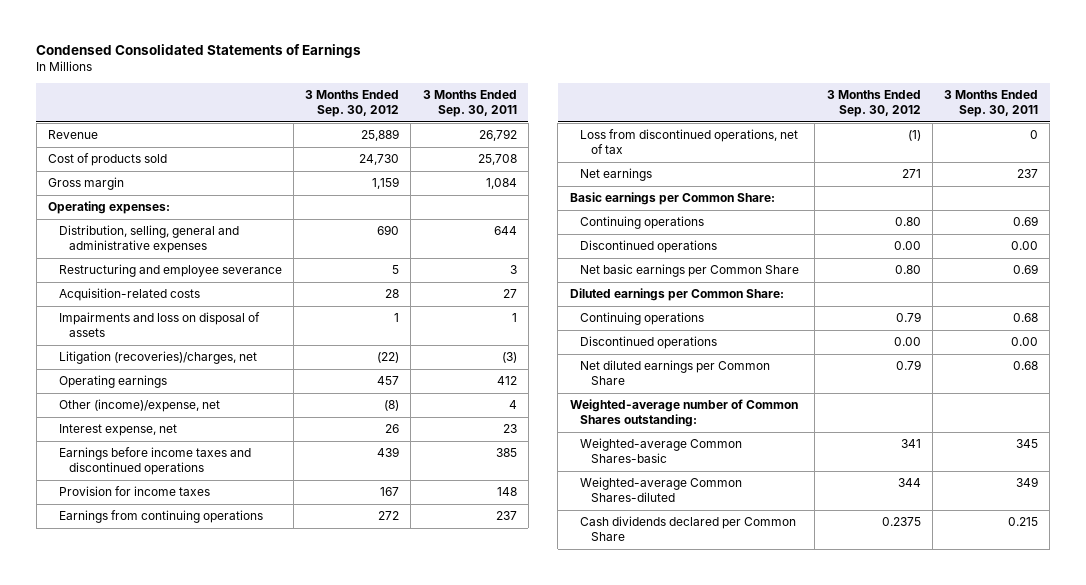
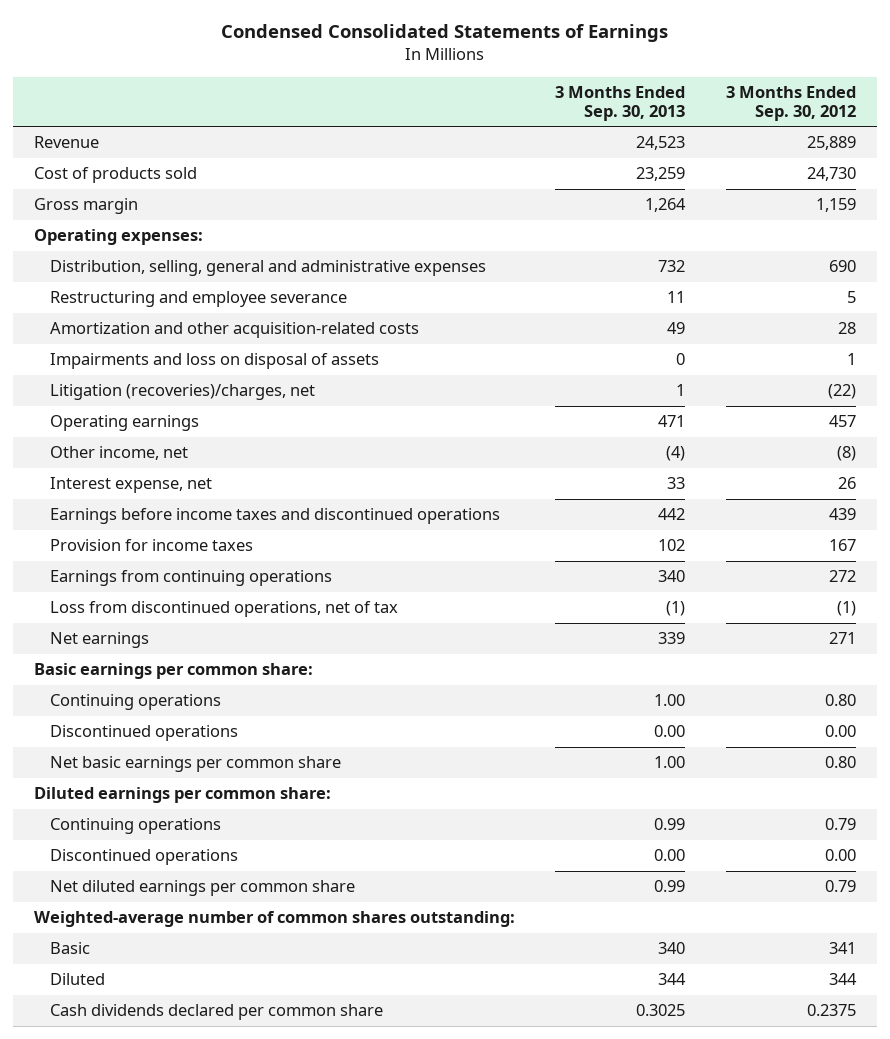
[422,89,517,117] 3 Months Ended Sep. 30, 2011 -> none
none -> [555,85,686,121] 3 Months Ended Sep. 30, 2013
[58,288,200,302] Acquisition-related costs -> [49,322,419,339] Amortization and other acquisition-related costs
[58,399,220,413] Other (income)/expense, net -> [49,446,188,461] Other income, net
[569,192,775,206] Basic earnings per Common Share: -> [33,663,313,680] Basic earnings per common share:
[580,264,800,278] Net basic earnings per Common Share -> [49,756,341,773] Net basic earnings per common share
[569,288,784,302] Diluted earnings per Common Share: -> [33,787,331,804] Diluted earnings per common share:
[580,360,771,386] Net diluted earnings per Common Share -> [49,880,355,897] Net diluted earnings per common share
[569,399,798,428] Weighted-average number of Common Shares outstanding: -> [33,911,515,928] Weighted-average number of common shares outstanding:
[580,438,743,464] Weighted-average Common Shares-basic -> [49,942,90,955] Basic
[580,477,743,503] Weighted-average Common Shares-diluted -> [49,973,105,986] Diluted
[580,516,797,542] Cash dividends declared per Common Share -> [49,1004,383,1021] Cash dividends declared per common share

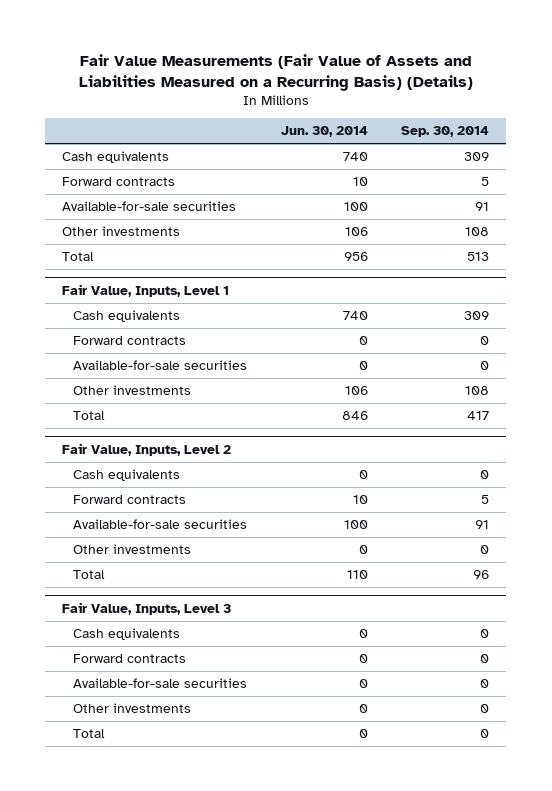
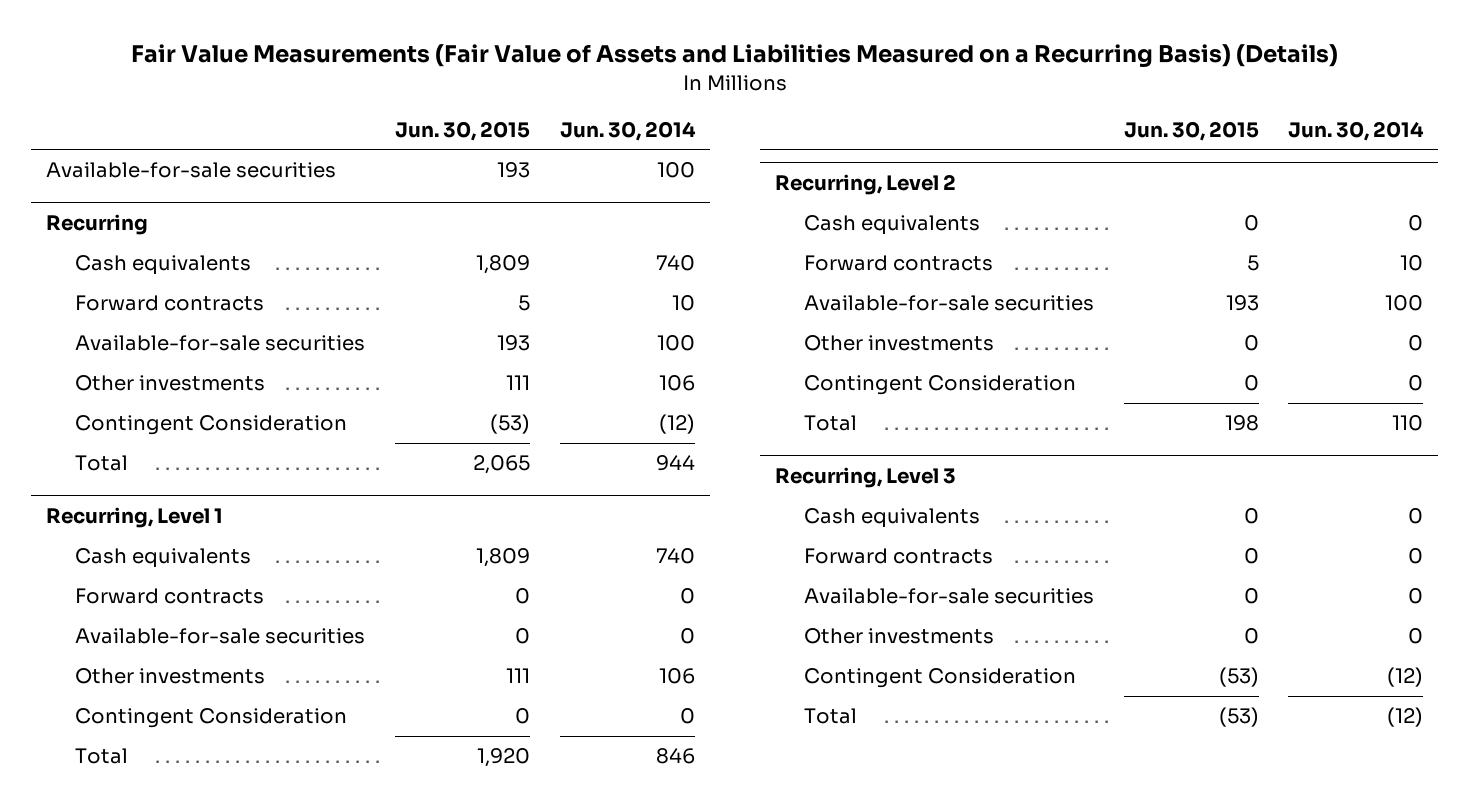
[401,126,490,138] Sep. 30, 2014 -> none
none -> [395,120,531,141] Jun. 30, 2015
none -> [46,162,337,179] Available-for-sale securities
none -> [46,214,149,236] Recurring
[62,283,230,297] Fair Value, Inputs, Level 1 -> none
none -> [75,415,348,436] Contingent Consideration
[343,252,368,262] 956 -> [655,455,695,472] 944
none -> [46,507,224,529] Recurring, Level 1
none -> [75,708,348,729] Contingent Consideration
[62,442,232,456] Fair Value, Inputs, Level 2 -> none
none -> [774,174,956,196] Recurring, Level 2
none -> [803,375,1076,396] Contingent Consideration
[62,601,232,615] Fair Value, Inputs, Level 3 -> none
none -> [774,467,956,489] Recurring, Level 3
none -> [803,668,1076,689] Contingent Consideration
[358,729,368,739] 0 -> [1387,707,1424,728] (12)

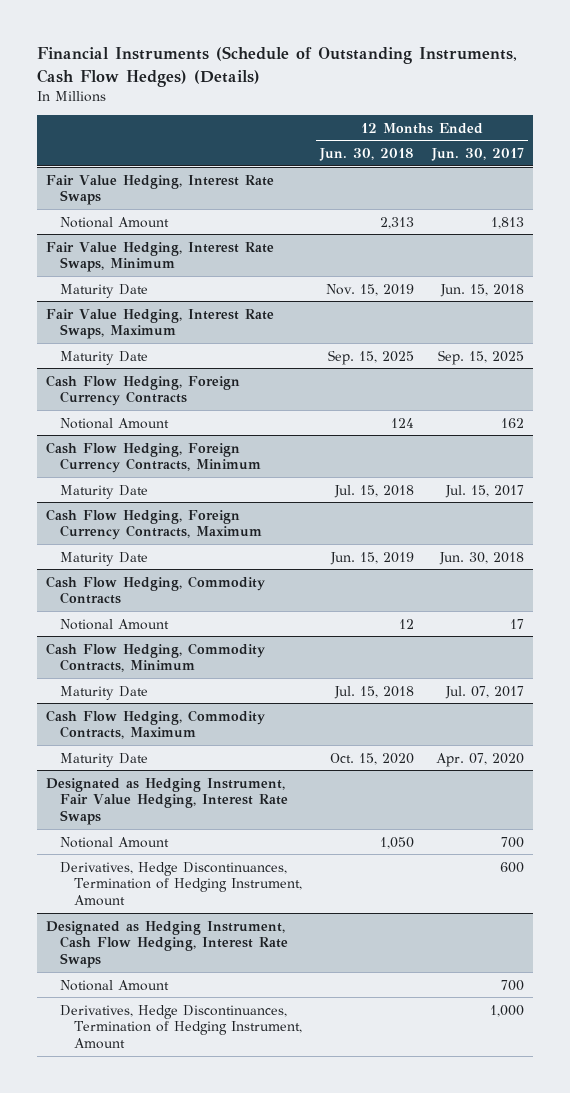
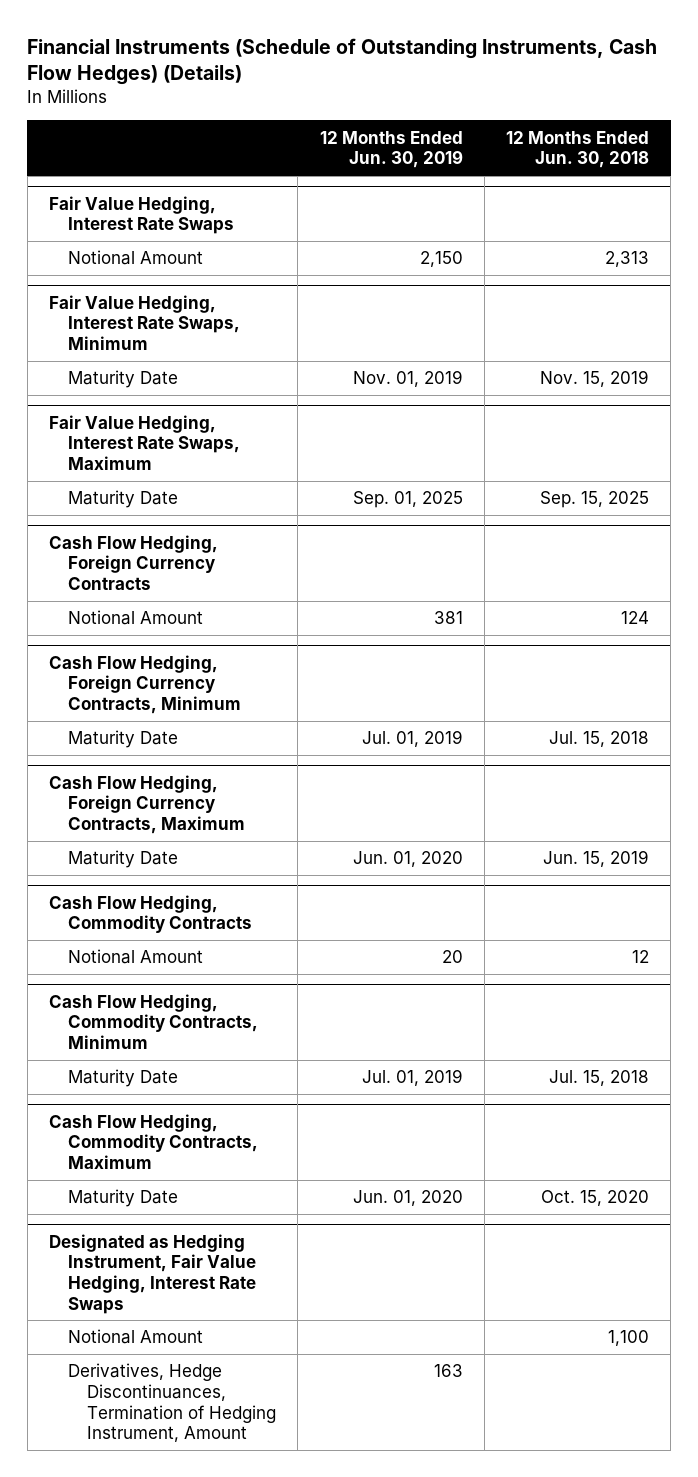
[431,148,525,162] Jun. 30, 2017 -> none
none -> [319,130,463,169] 12 Months Ended Jun. 30, 2019
[60,861,303,906] Derivatives, Hedge Discontinuances, Termination of Hedging Instrument, Amount -> none
[46,920,289,968] Designated as Hedging Instrument, Cash Flow Hedging, Interest Rate Swaps -> none
[60,979,170,991] Notional Amount -> none
[380,836,415,849] 1,050 -> [608,1330,650,1347] 1,100

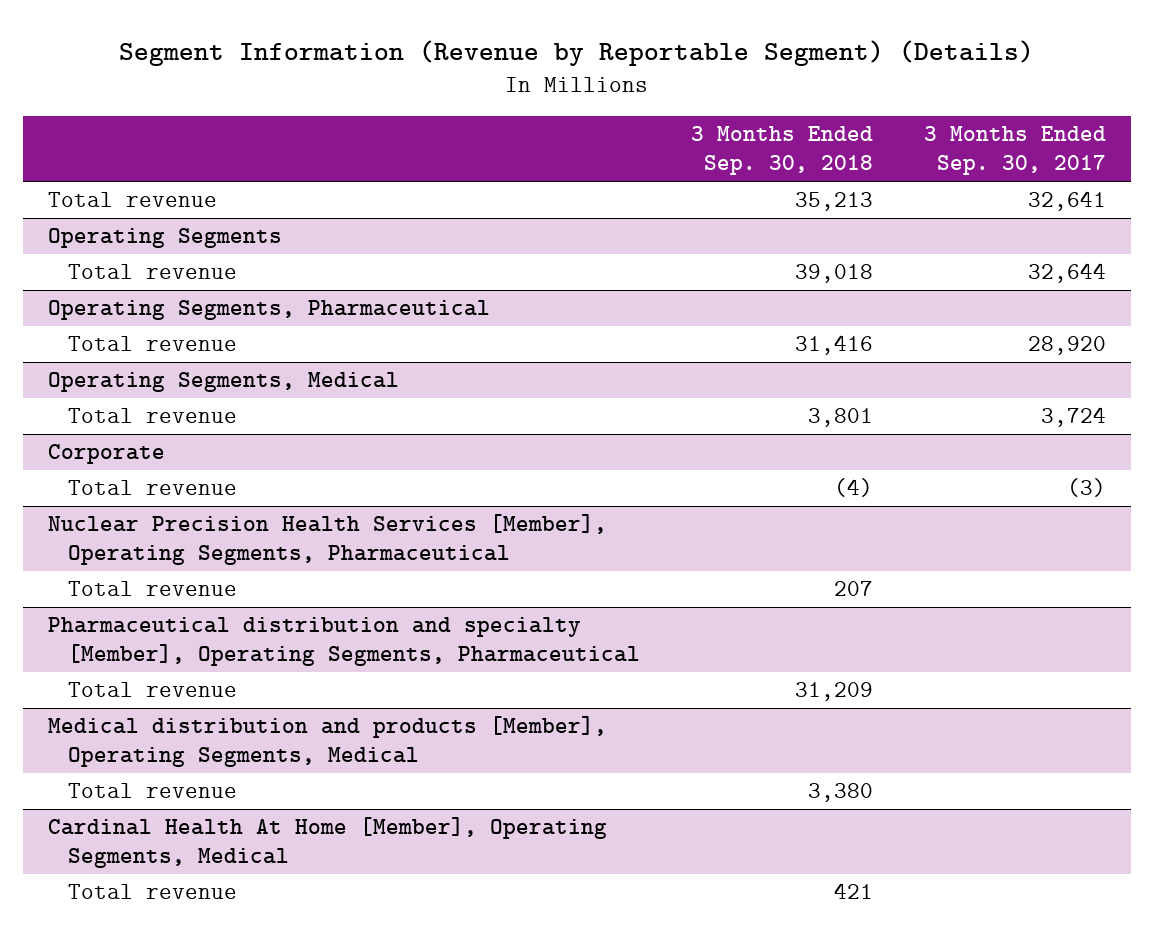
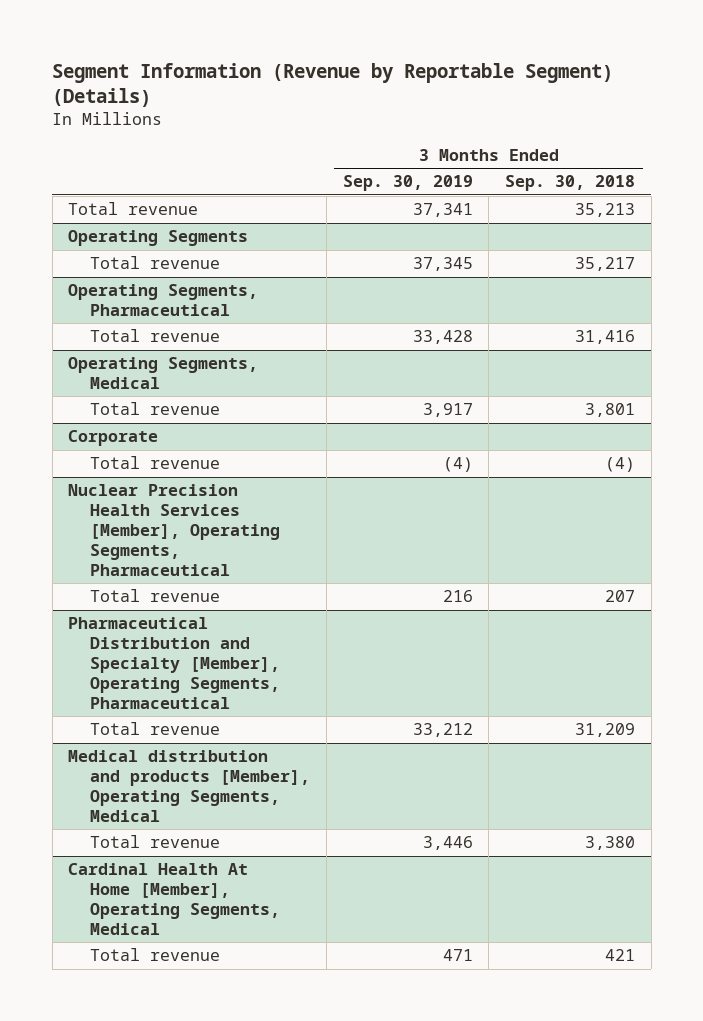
[923,126,1106,176] 3 Months Ended Sep. 30, 2017 -> none
none -> [342,175,473,192] Sep. 30, 2019
[794,264,873,284] 39,018 -> [574,257,635,272] 35,217
[48,617,641,667] Pharmaceutical distribution and specialty [Member], Operating Segments, Pharmaceutical -> [68,617,281,709] Pharmaceutical Distribution and Specialty [Member], Operating Segments, Pharmaceutical

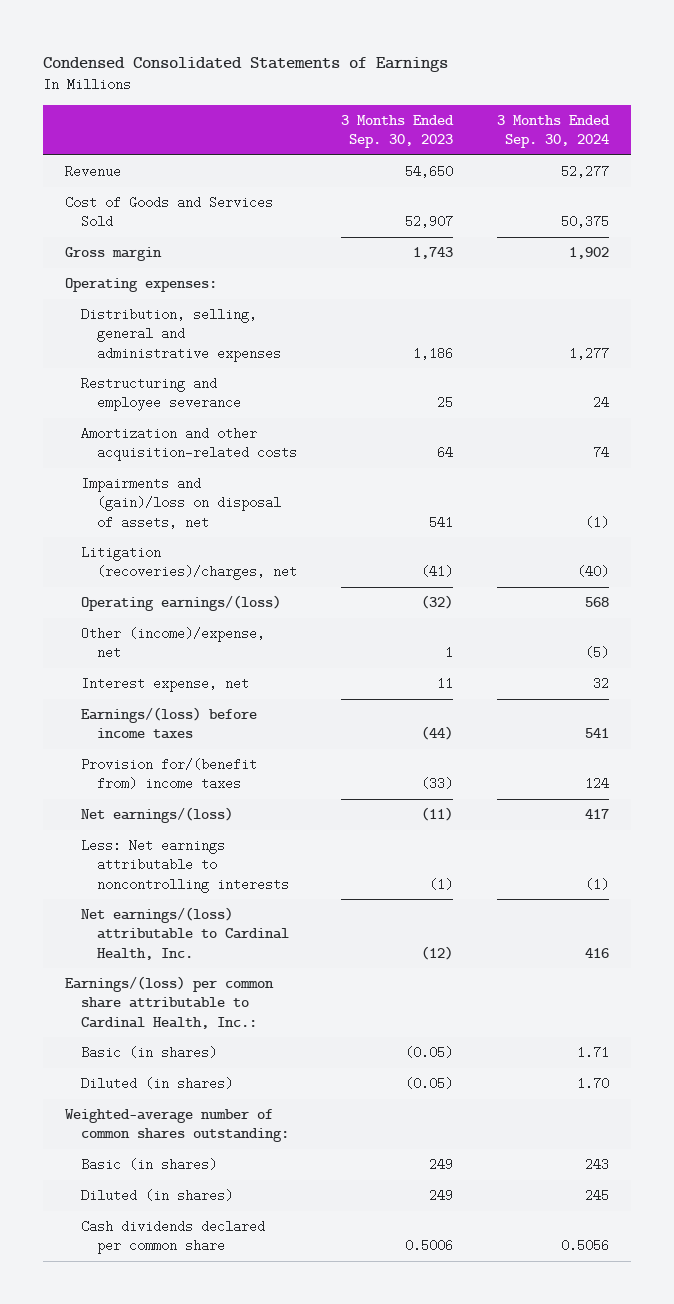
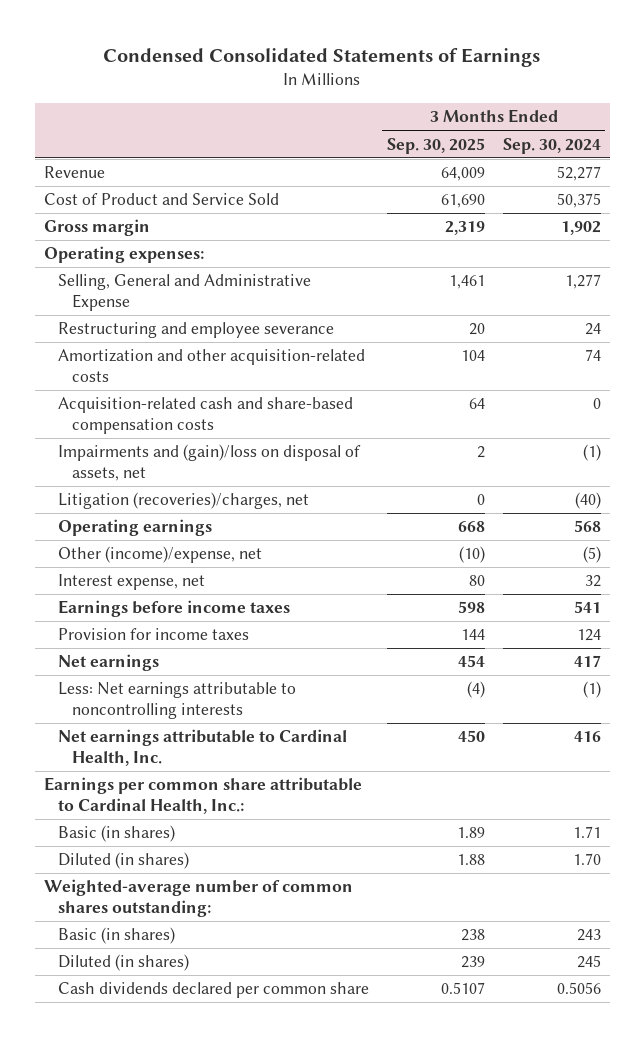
[340,114,454,149] 3 Months Ended Sep. 30, 2023 -> none
none -> [386,137,485,154] Sep. 30, 2025
[65,196,274,229] Cost of Goods and Services Sold -> [43,193,279,206] Cost of Product and Service Sold
[81,308,281,362] Distribution, selling, general and administrative expenses -> [57,274,311,311] Selling, General and Administrative Expense
none -> [57,397,353,434] Acquisition-related cash and share-based compensation costs
[81,595,282,612] Operating earnings/(loss) -> [57,519,212,537] Operating earnings
[81,707,258,740] Earnings/(loss) before income taxes -> [57,600,290,618] Earnings before income taxes
[81,758,258,791] Provision for/(benefit from) income taxes -> [57,628,249,641] Provision for income taxes
[81,807,234,824] Net earnings/(loss) -> [57,654,159,672] Net earnings
[81,907,289,960] Net earnings/(loss) attributable to Cardinal Health, Inc. -> [57,729,347,766] Net earnings attributable to Cardinal Health, Inc.
[65,976,275,1029] Earnings/(loss) per common share attributable to Cardinal Health, Inc.: -> [43,777,362,814] Earnings per common share attributable to Cardinal Health, Inc.:

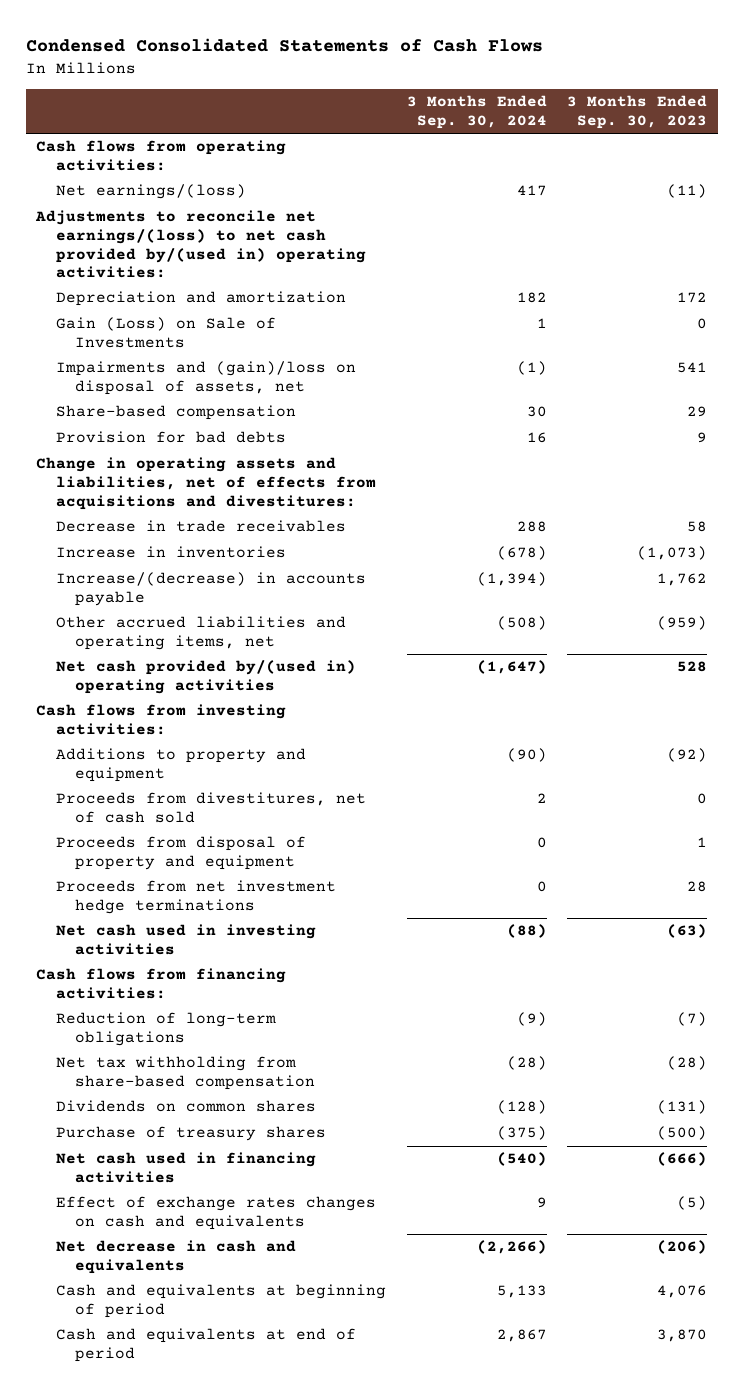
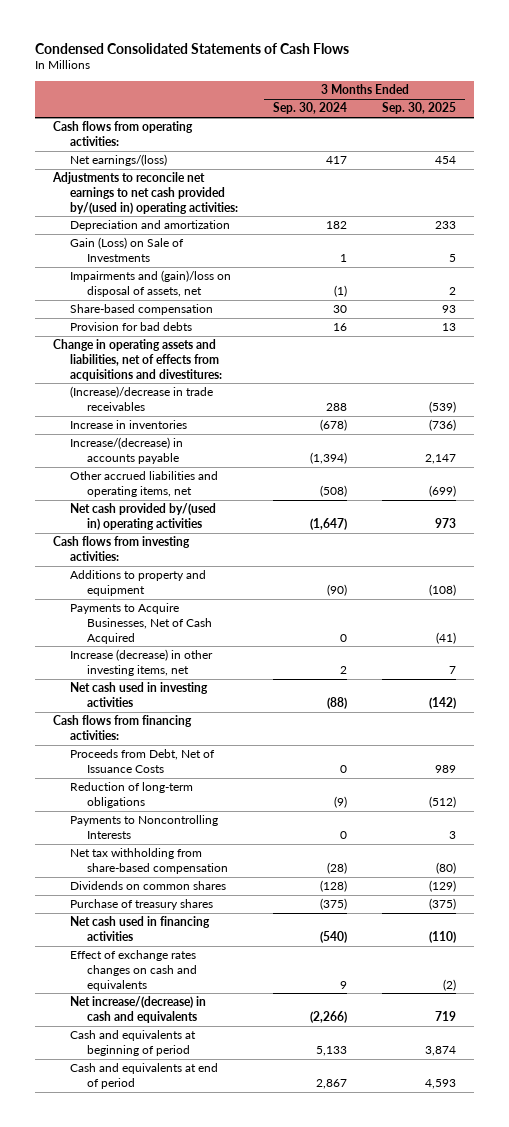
[567,95,708,129] 3 Months Ended Sep. 30, 2023 -> none
none -> [382,102,457,115] Sep. 30, 2025
[35,210,366,279] Adjustments to reconcile net earnings/(loss) to net cash provided by/(used in) operating activities: -> [51,172,238,214] Adjustments to reconcile net earnings to net cash provided by/(used in) operating activities:
[55,520,346,533] Decrease in trade receivables -> [69,386,213,411] (Increase)/decrease in trade receivables
[55,792,366,824] Proceeds from divestitures, net of cash sold -> none
[55,836,306,871] Proceeds from disposal of property and equipment -> none
[55,880,336,915] Proceeds from net investment hedge terminations -> none
none -> [69,603,213,644] Payments to Acquire Businesses, Net of Cash Acquired
none -> [69,649,213,676] Increase (decrease) in other investing items, net
none -> [69,749,215,773] Proceeds from Debt, Net of Issuance Costs
none -> [69,815,218,839] Payments to Noncontrolling Interests
[55,1240,296,1275] Net decrease in cash and equivalents -> [69,996,206,1023] Net increase/(decrease) in cash and equivalents

